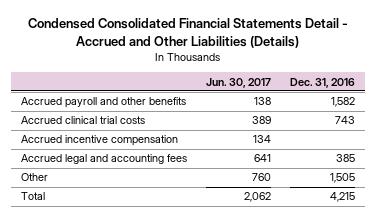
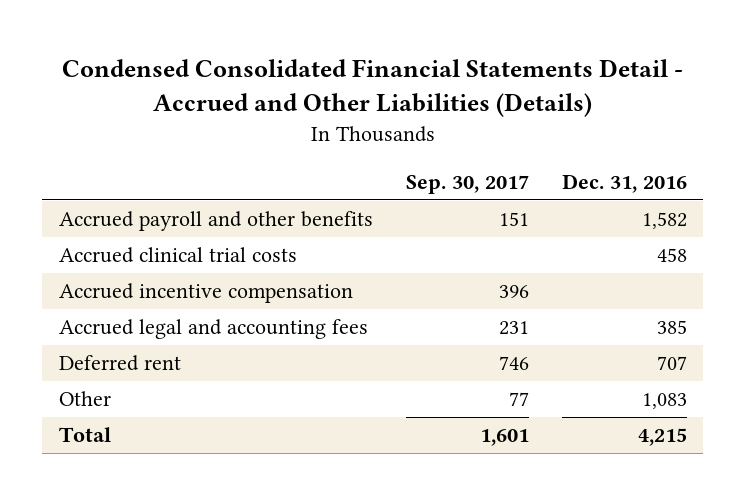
[206,77,272,88] Jun. 30, 2017 -> none
none -> [405,174,529,194] Sep. 30, 2017
[335,116,356,125] 743 -> [656,248,687,263] 458
none -> [58,355,181,372] Deferred rent
[330,173,356,184] 1,505 -> [641,393,687,410] 1,083

